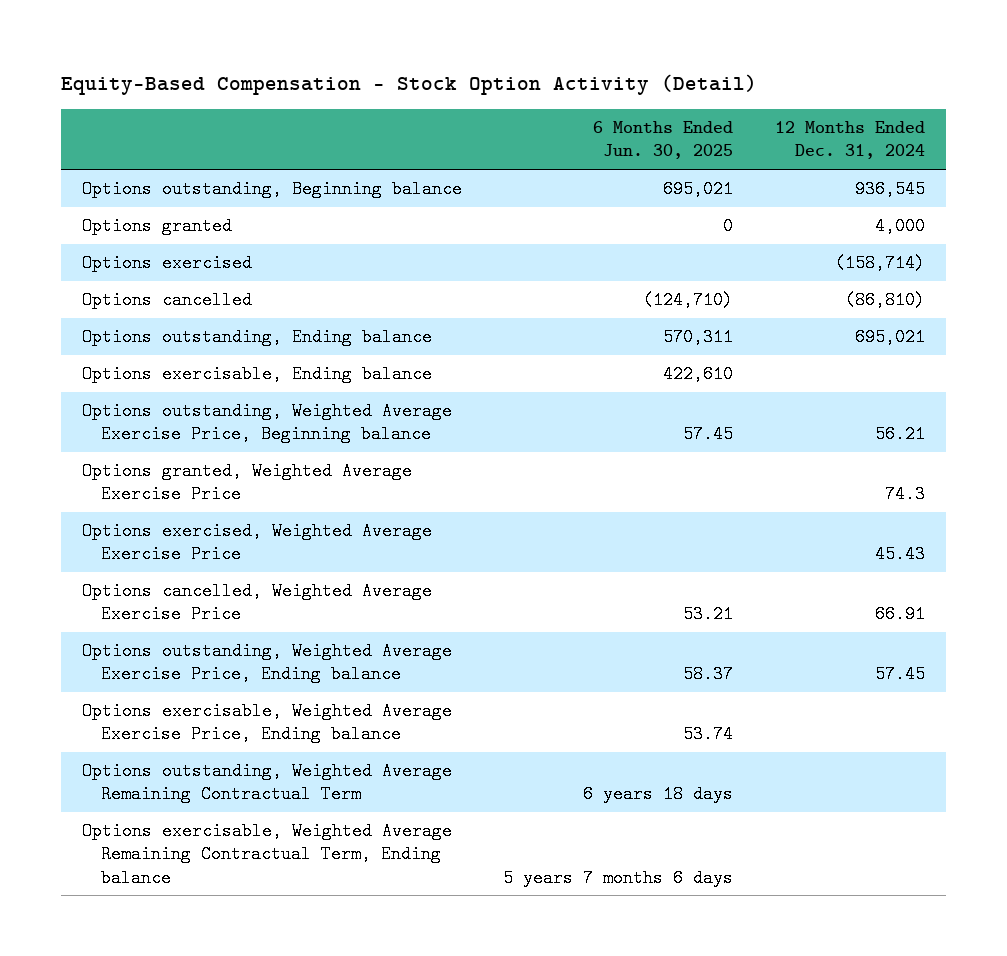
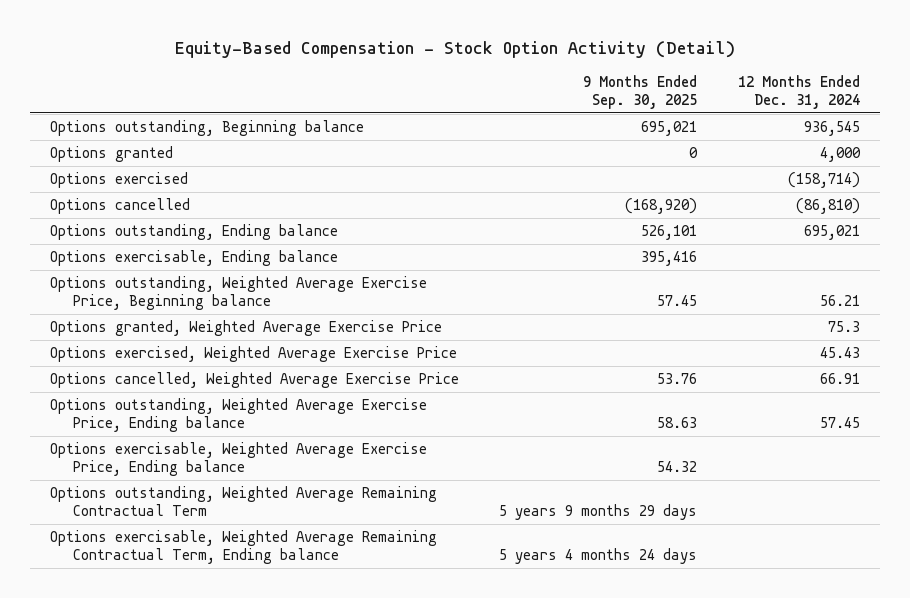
[593,121,734,160] 6 Months Ended Jun. 30, 2025 -> none
none -> [583,74,698,110] 9 Months Ended Sep. 30, 2025
[884,485,925,504] 74.3 -> [827,321,860,333] 75.3

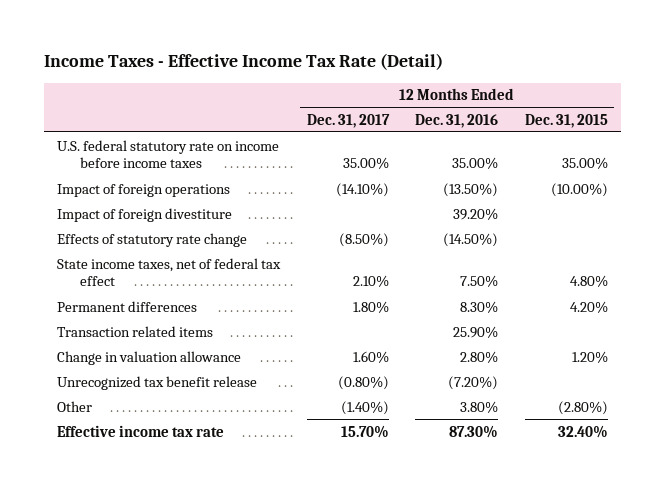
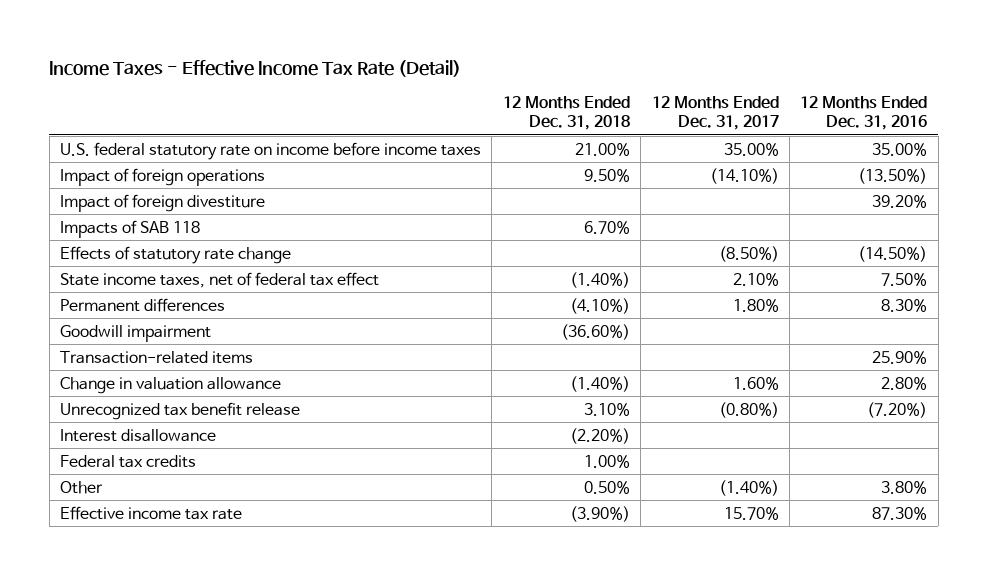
[524,113,608,128] Dec. 31, 2015 -> none
none -> [502,96,630,131] 12 Months Ended Dec. 31, 2018
none -> [60,219,201,238] Impacts of SAB 118
none -> [60,324,212,342] Goodwill impairment
[56,325,213,337] Transaction related items -> [60,350,254,364] Transaction-related items
none -> [60,428,217,442] Interest disallowance
none -> [60,454,197,468] Federal tax credits

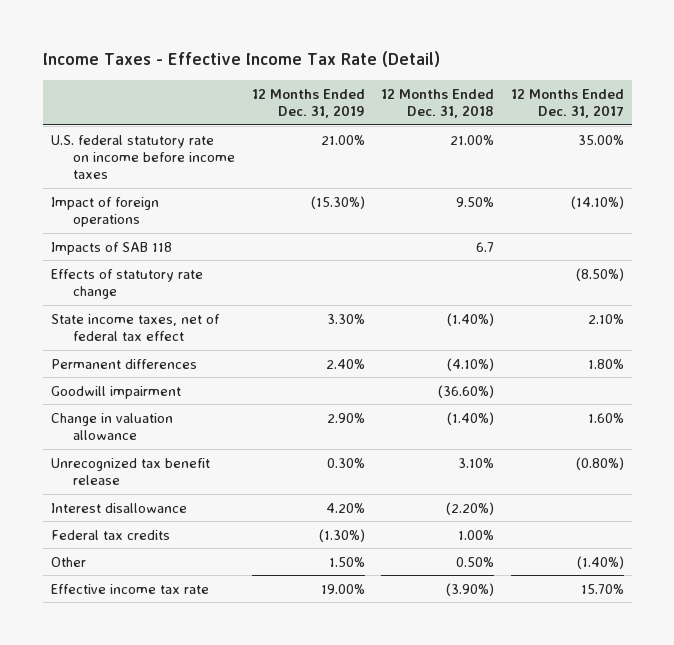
[800,96,928,131] 12 Months Ended Dec. 31, 2016 -> none
none -> [251,88,365,119] 12 Months Ended Dec. 31, 2019
[60,193,266,212] Impact of foreign divestiture -> none
[583,220,630,234] 6.70% -> [476,241,495,252] 6.7
[60,350,254,364] Transaction-related items -> none

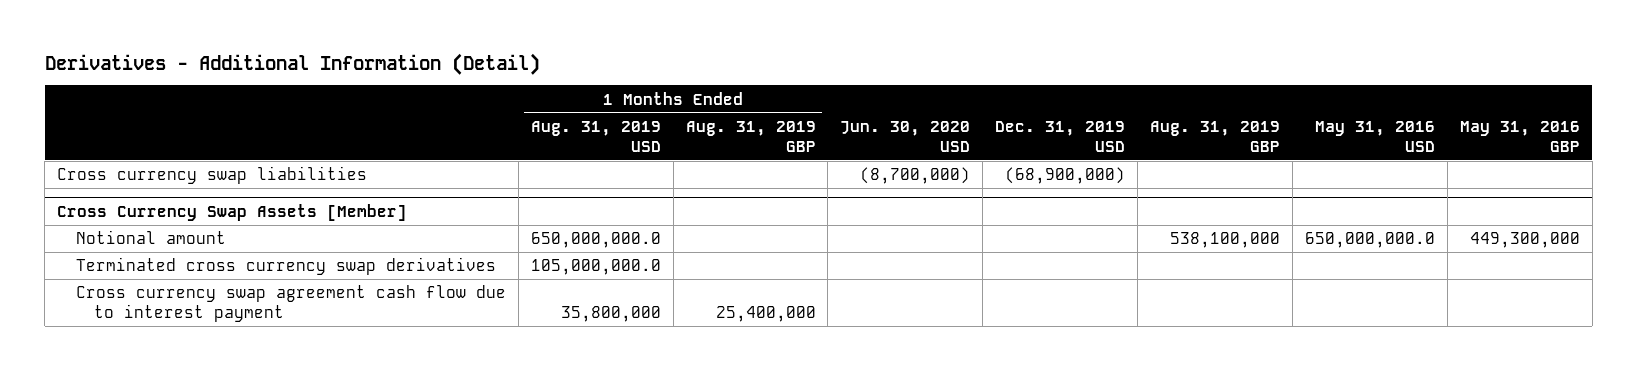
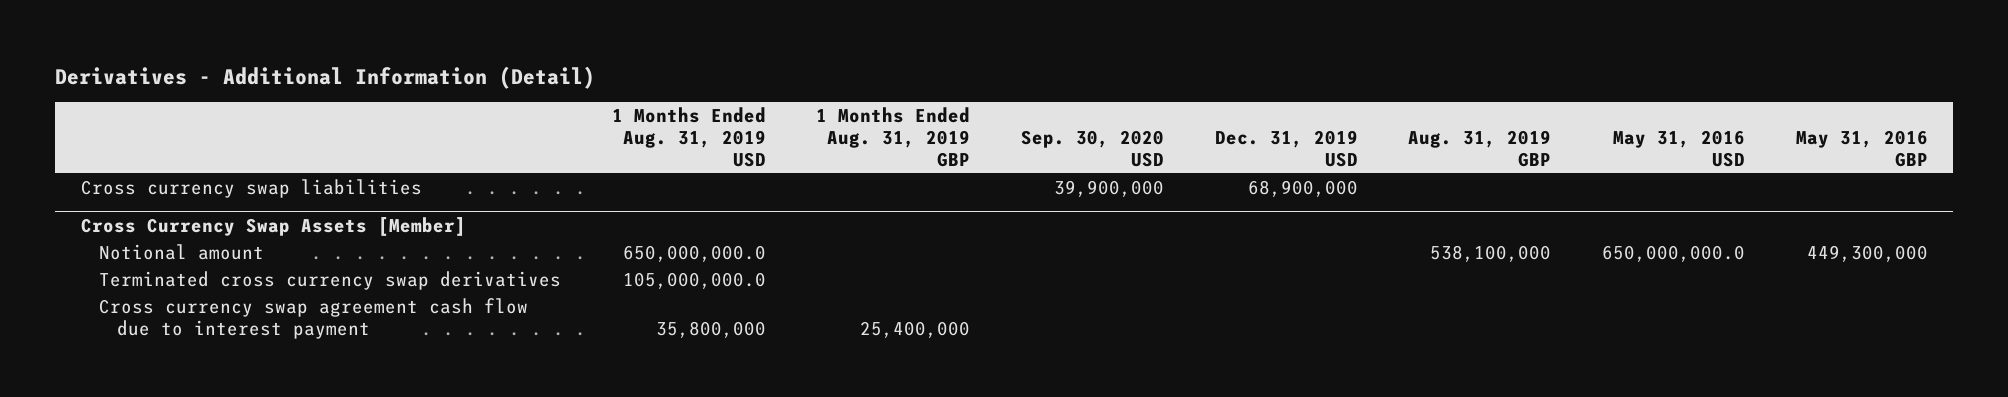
[840,121,971,152] Jun. 30, 2020 USD -> none
none -> [1020,129,1164,167] Sep. 30, 2020 USD
[1005,167,1126,185] (68,900,000) -> [1247,179,1358,197] 68,900,000

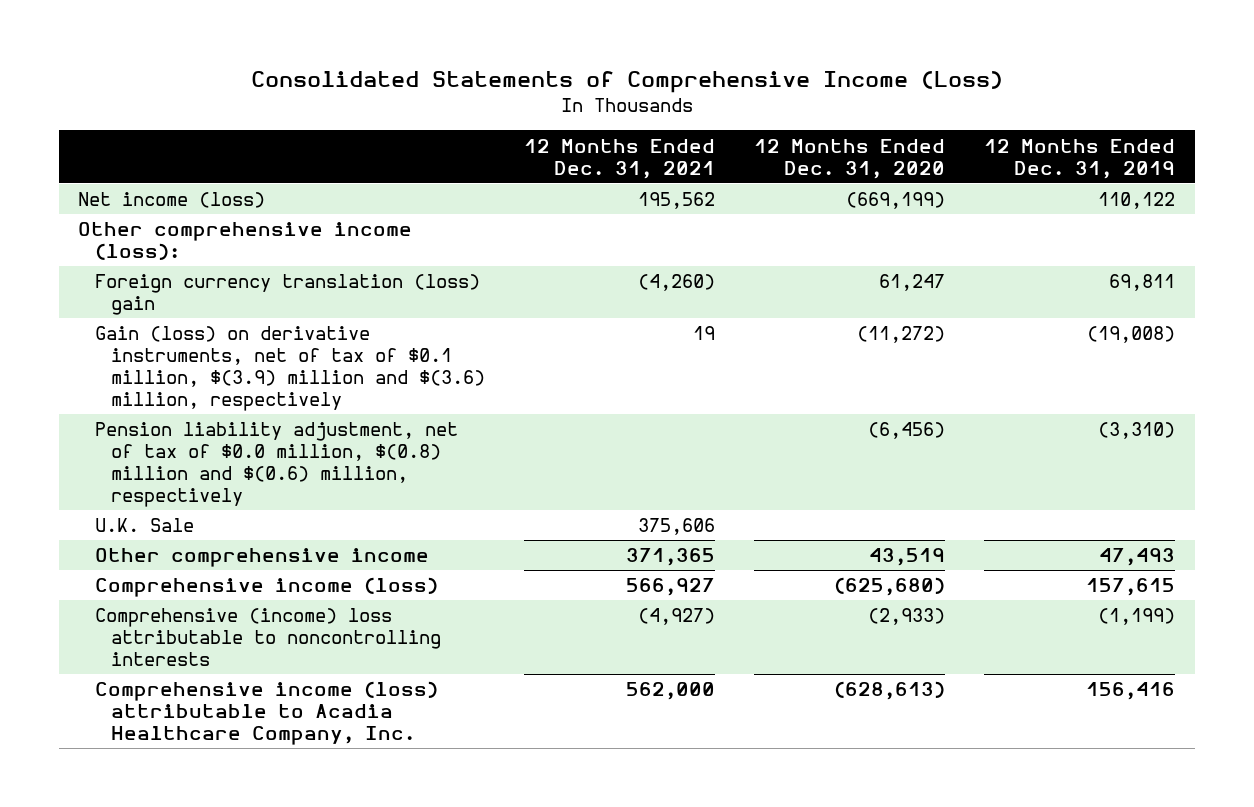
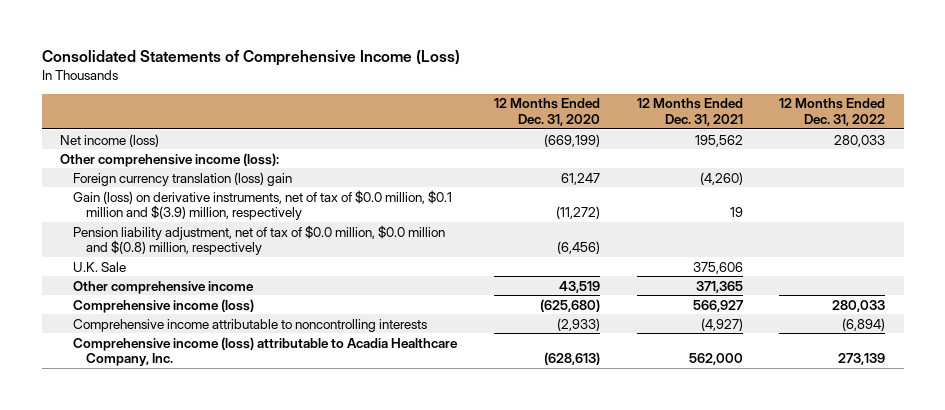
[984,138,1176,179] 12 Months Ended Dec. 31, 2019 -> none
none -> [779,98,886,126] 12 Months Ended Dec. 31, 2022
[94,326,485,412] Gain (loss) on derivative instruments, net of tax of $0.1 million, $(3.9) million and $(3.6) million, respectively -> [72,189,452,221] Gain (loss) on derivative instruments, net of tax of $0.0 million, $0.1 million and $(3.9) million, respectively
[94,422,458,508] Pension liability adjustment, net of tax of $0.0 million, $(0.8) million and $(0.6) million, respectively -> [72,224,445,256] Pension liability adjustment, net of tax of $0.0 million, $0.0 million and $(0.8) million, respectively
[94,608,441,667] Comprehensive (income) loss attributable to noncontrolling interests -> [72,318,427,332] Comprehensive income attributable to noncontrolling interests

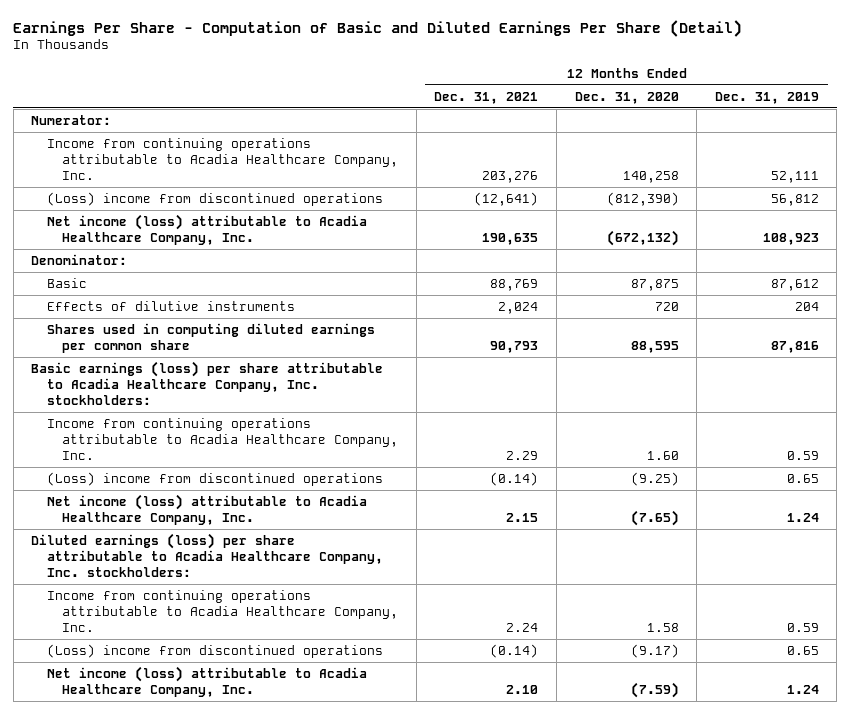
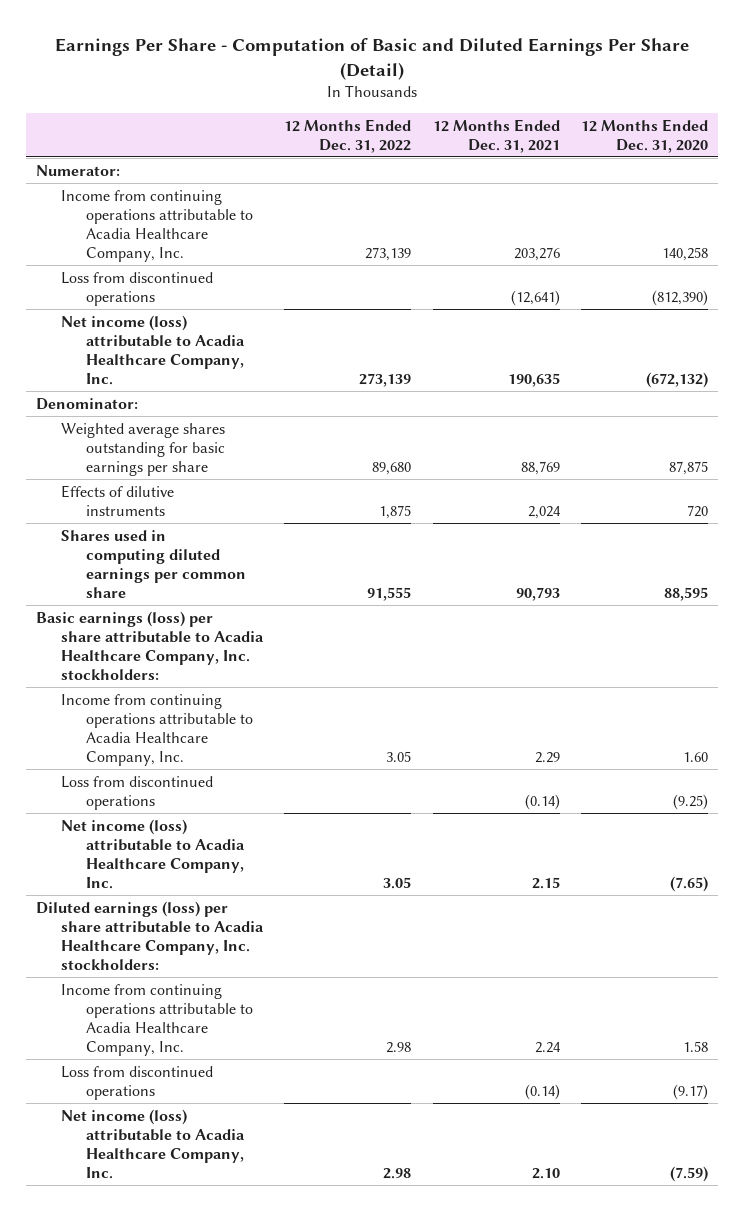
[714,91,819,104] Dec. 31, 2019 -> none
none -> [284,118,412,153] 12 Months Ended Dec. 31, 2022
[46,191,383,206] (Loss) income from discontinued operations -> [61,271,214,306] Loss from discontinued operations
[46,277,87,288] Basic -> [61,422,226,476] Weighted average shares outstanding for basic earnings per share
[46,471,383,486] (Loss) income from discontinued operations -> [61,775,214,810] Loss from discontinued operations
[46,643,383,658] (Loss) income from discontinued operations -> [61,1065,214,1100] Loss from discontinued operations

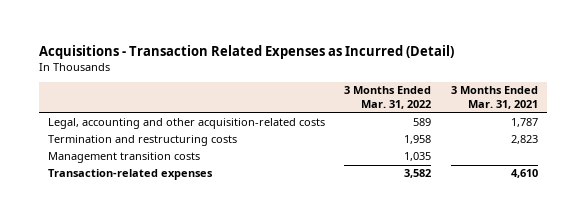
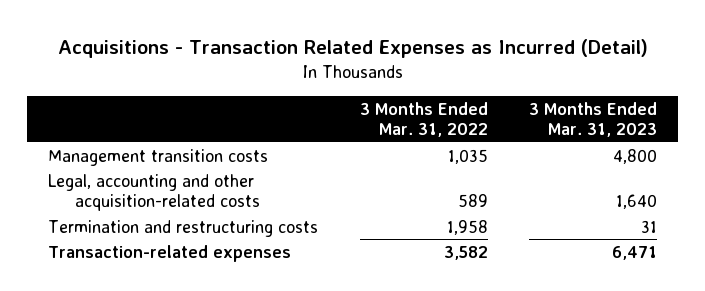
[450,86,538,110] 3 Months Ended Mar. 31, 2021 -> none
none -> [529,101,658,137] 3 Months Ended Mar. 31, 2023
[48,152,201,164] Management transition costs -> [47,148,268,166] Management transition costs

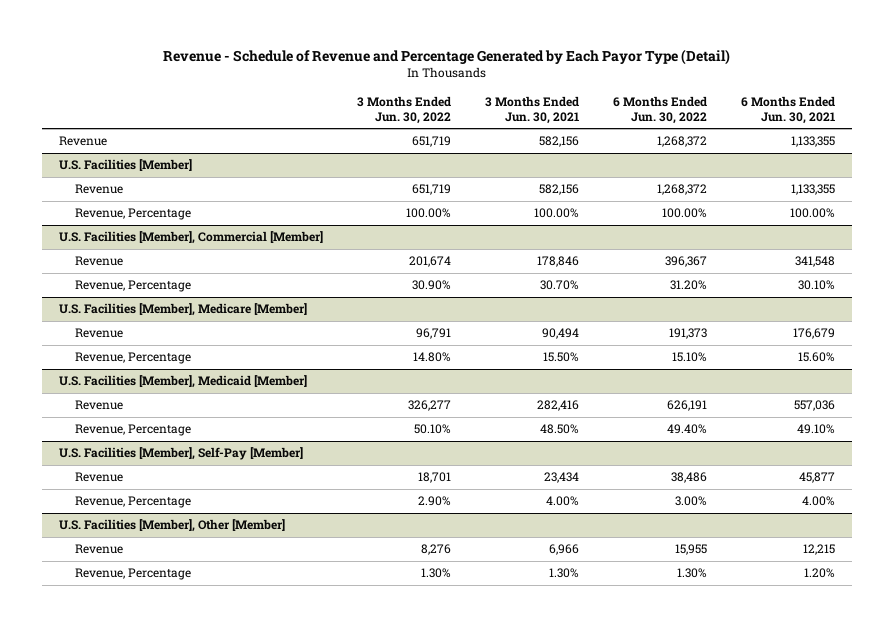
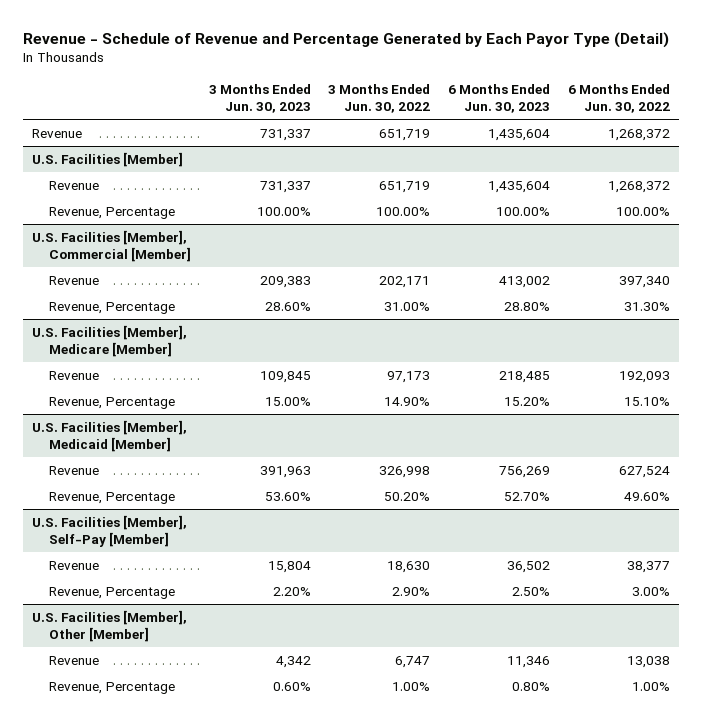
[484,95,579,124] 3 Months Ended Jun. 30, 2021 -> none
[740,95,835,124] 6 Months Ended Jun. 30, 2021 -> none
none -> [208,83,311,113] 3 Months Ended Jun. 30, 2023
none -> [448,83,551,113] 6 Months Ended Jun. 30, 2023
[408,256,451,268] 201,674 -> [379,275,431,288] 202,171
[664,256,707,268] 396,367 -> [618,275,670,288] 397,340
[411,280,451,291] 30.90% -> [384,301,431,311] 31.00%
[669,280,707,291] 31.20% -> [623,301,670,311] 31.30%
[415,328,451,340] 96,791 -> [387,370,431,383] 97,173
[668,328,707,340] 191,373 -> [618,370,670,383] 192,093
[412,352,451,363] 14.80% -> [384,396,431,406] 14.90%
[407,400,451,412] 326,277 -> [379,465,431,478] 326,998
[666,400,707,412] 626,191 -> [618,465,670,478] 627,524
[413,424,451,435] 50.10% -> [384,491,431,501] 50.20%
[666,424,707,435] 49.40% -> [623,491,670,501] 49.60%
[417,472,451,484] 18,701 -> [387,560,431,573] 18,630
[670,472,707,484] 38,486 -> [626,560,670,573] 38,377
[420,544,451,556] 8,276 -> [395,655,431,668] 6,747
[674,544,707,556] 15,955 -> [626,655,670,668] 13,038
[420,568,451,579] 1.30% -> [392,681,431,691] 1.00%
[676,568,707,579] 1.30% -> [631,681,670,691] 1.00%

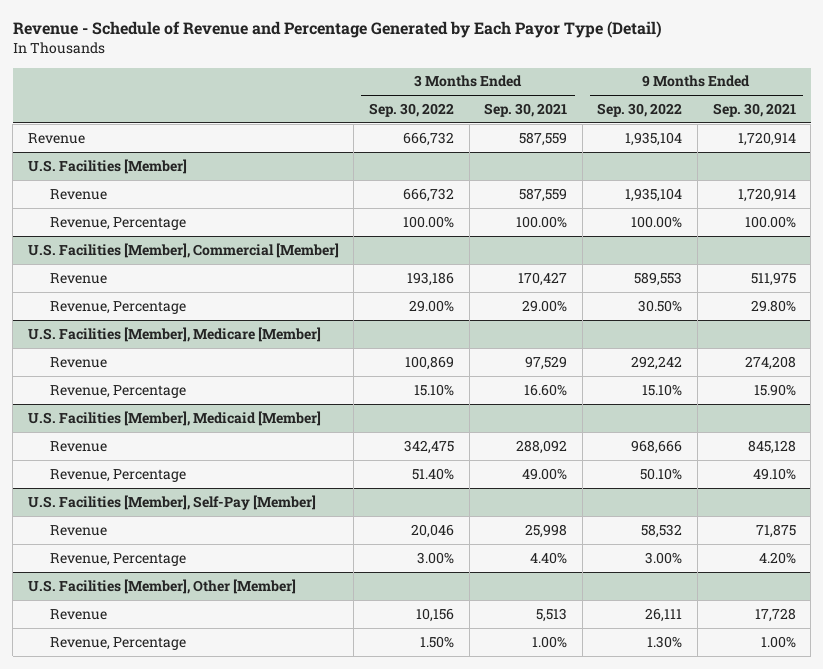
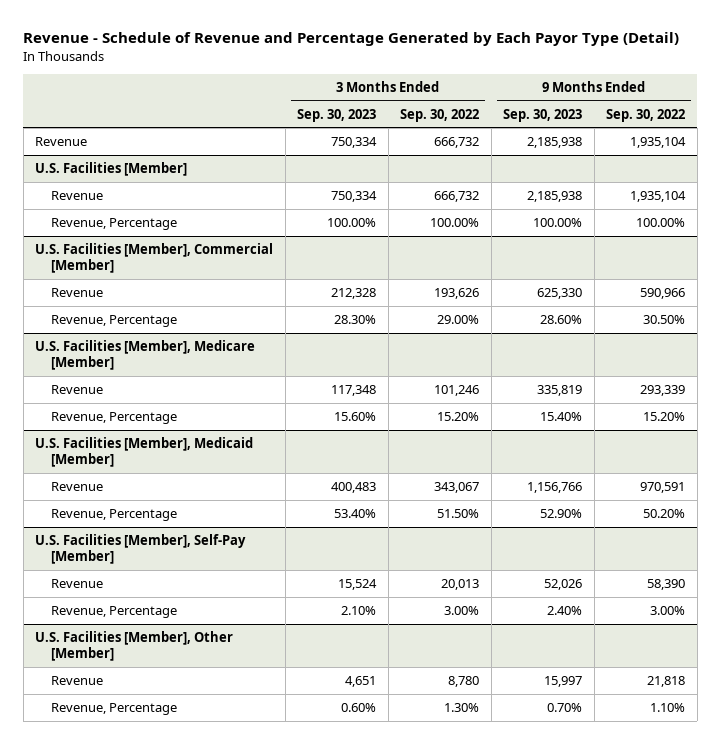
[484,103,568,118] Sep. 30, 2021 -> none
[712,103,796,118] Sep. 30, 2021 -> none
none -> [297,108,377,122] Sep. 30, 2023
none -> [503,108,583,122] Sep. 30, 2023
[406,271,454,286] 193,186 -> [434,287,480,299] 193,626
[634,271,683,286] 589,553 -> [640,287,686,299] 590,966
[404,355,454,370] 100,869 -> [434,384,480,396] 101,246
[631,355,683,370] 292,242 -> [640,384,686,396] 293,339
[413,383,454,396] 15.10% -> [437,411,480,421] 15.20%
[642,383,683,396] 15.10% -> [643,411,686,421] 15.20%
[403,439,454,454] 342,475 -> [434,481,480,493] 343,067
[631,439,683,454] 968,666 -> [640,481,686,493] 970,591
[411,467,454,480] 51.40% -> [437,508,480,518] 51.50%
[640,467,683,480] 50.10% -> [643,508,686,518] 50.20%
[410,523,454,538] 20,046 -> [441,578,480,590] 20,013
[641,523,683,538] 58,532 -> [647,578,686,590] 58,390
[415,607,454,622] 10,156 -> [448,675,480,687] 8,780
[645,607,683,622] 26,111 -> [647,675,686,687] 21,818
[419,635,454,648] 1.50% -> [444,702,480,712] 1.30%
[647,635,683,648] 1.30% -> [650,702,686,712] 1.10%

